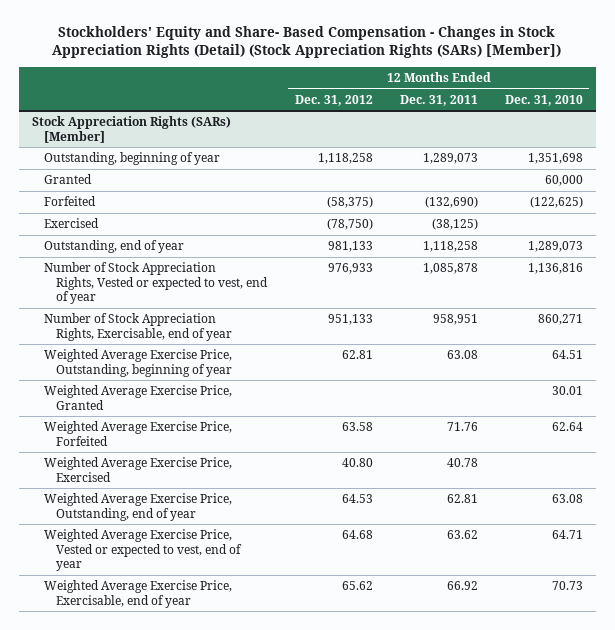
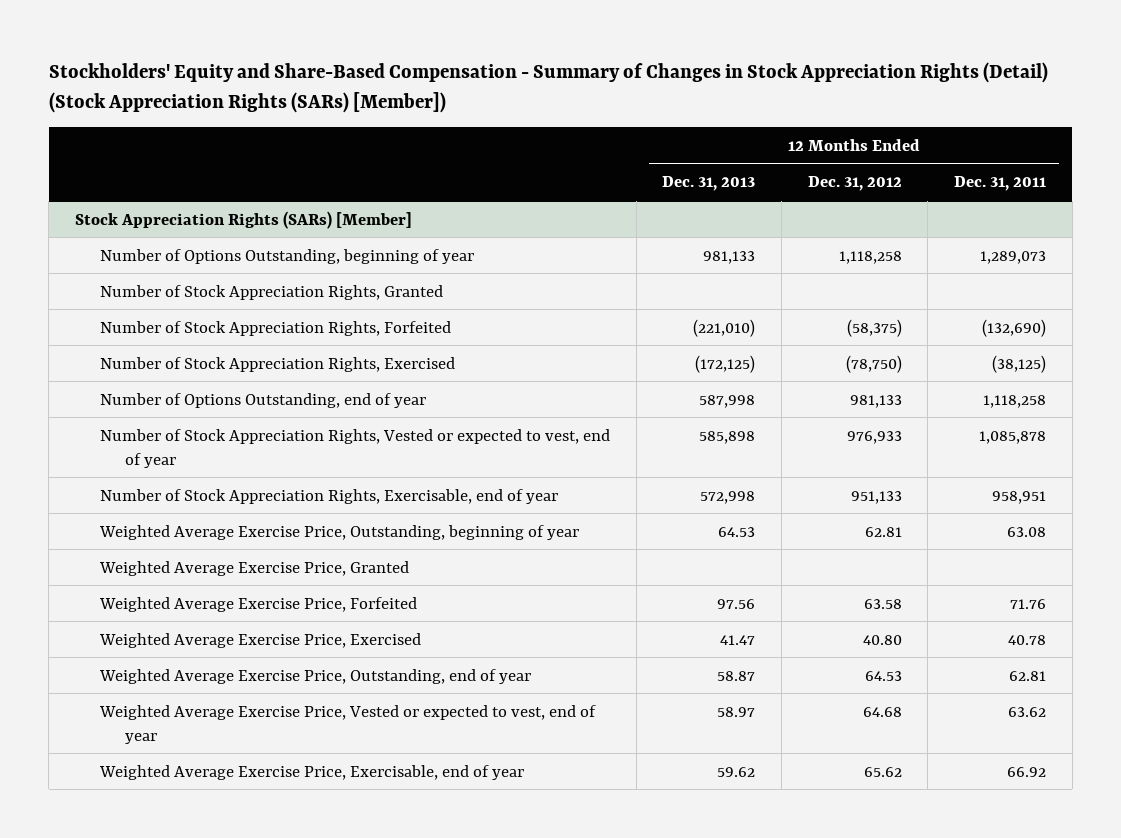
[52,25,562,59] Stockholders' Equity and Share- Based Compensation - Changes in Stock Appreciation Rights (Detail) (Stock Appreciation Rights (SARs) [Member]) -> [48,62,1048,114] Stockholders' Equity and Share-Based Compensation - Summary of Changes in Stock Appreciation Rights (Detail) (Stock Appreciation Rights (SARs) [Member])
[504,94,583,106] Dec. 31, 2010 -> none
none -> [662,176,756,192] Dec. 31, 2013
[44,152,221,166] Outstanding, beginning of year -> [99,248,474,264] Number of Options Outstanding, beginning of year
[44,174,93,185] Granted -> [99,284,443,300] Number of Stock Appreciation Rights, Granted
[44,196,97,207] Forfeited -> [99,320,451,336] Number of Stock Appreciation Rights, Forfeited
[44,218,100,229] Exercised -> [99,356,455,372] Number of Stock Appreciation Rights, Exercised
[44,240,185,254] Outstanding, end of year -> [99,392,426,408] Number of Options Outstanding, end of year

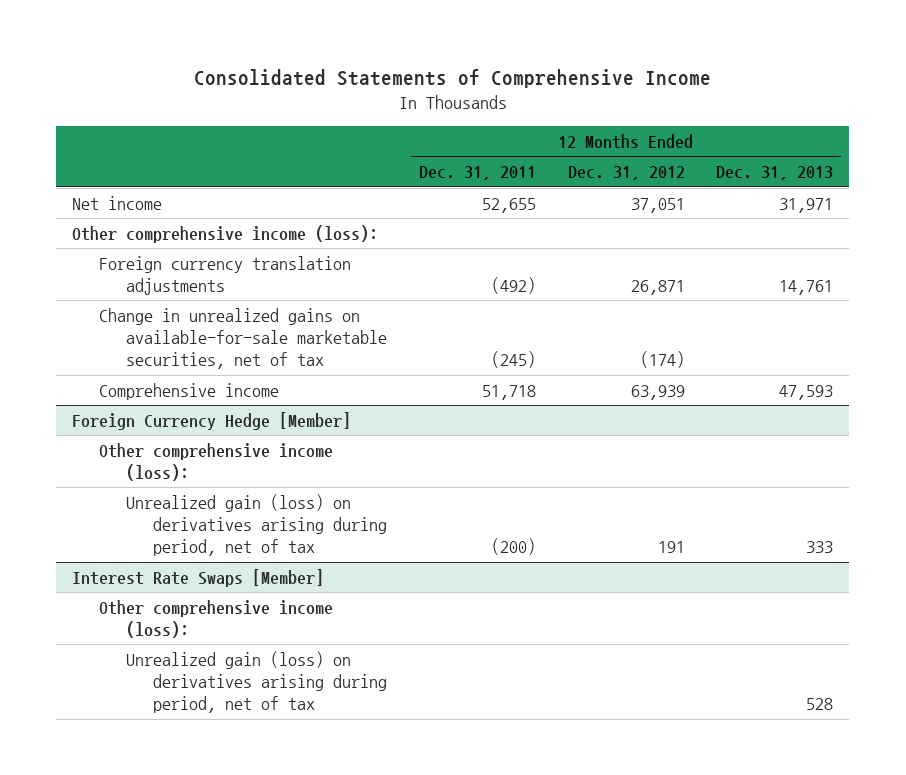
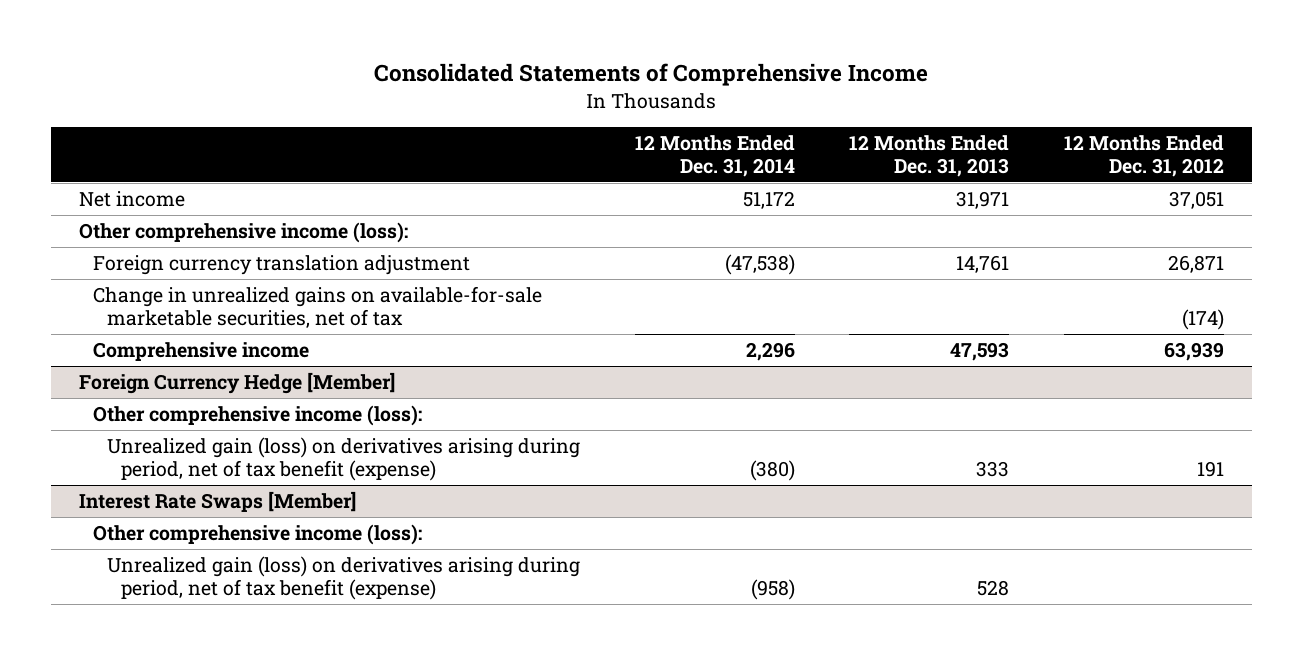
[419,166,537,181] Dec. 31, 2011 -> none
none -> [634,134,795,178] 12 Months Ended Dec. 31, 2014
[99,255,352,295] Foreign currency translation adjustments -> [92,254,470,275] Foreign currency translation adjustment
[126,493,388,557] Unrealized gain (loss) on derivatives arising during period, net of tax -> [106,436,580,482] Unrealized gain (loss) on derivatives arising during period, net of tax benefit (expense)
[126,650,388,714] Unrealized gain (loss) on derivatives arising during period, net of tax -> [106,555,580,601] Unrealized gain (loss) on derivatives arising during period, net of tax benefit (expense)

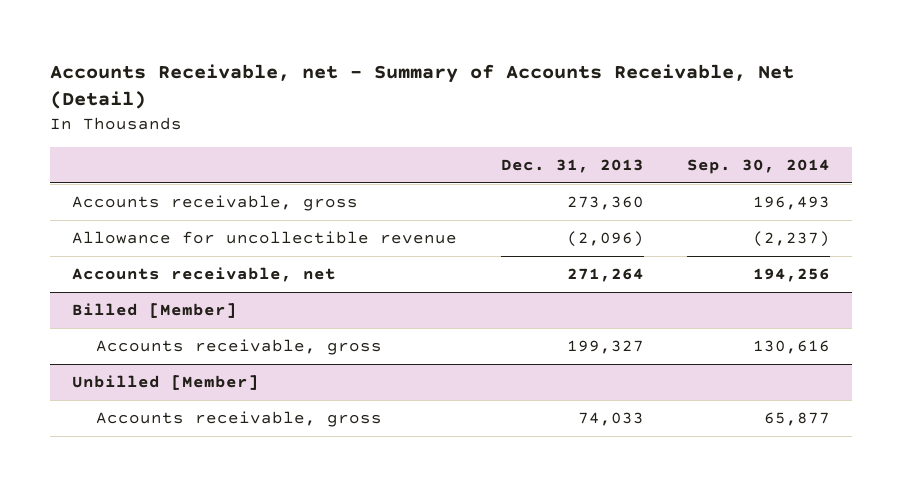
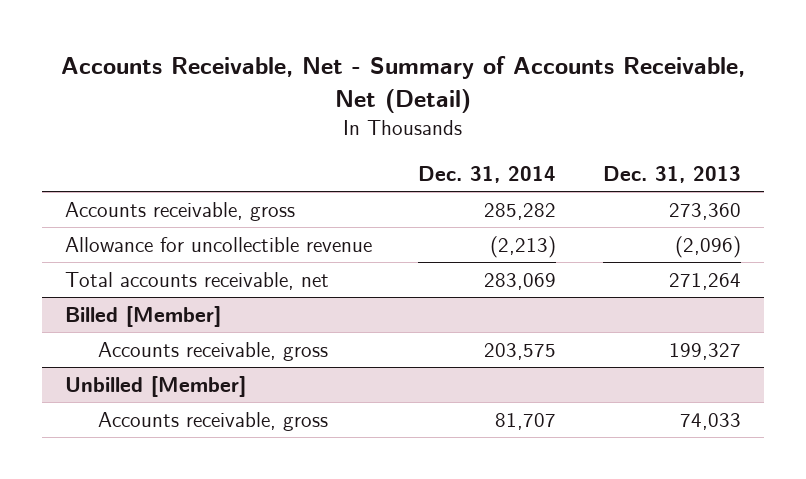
[50,63,795,110] Accounts Receivable, net - Summary of Accounts Receivable, Net (Detail) -> [60,56,745,113] Accounts Receivable, Net - Summary of Accounts Receivable, Net (Detail)
[687,158,831,174] Sep. 30, 2014 -> none
none -> [418,165,557,183] Dec. 31, 2014
[72,267,337,283] Accounts receivable, net -> [64,271,329,290] Total accounts receivable, net

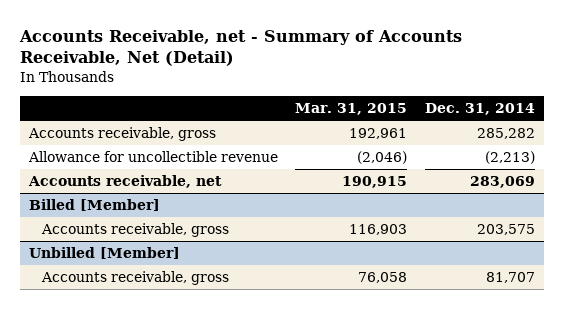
[60,56,745,113] Accounts Receivable, Net - Summary of Accounts Receivable, Net (Detail) -> [19,29,463,67] Accounts Receivable, net - Summary of Accounts Receivable, Net (Detail)
[602,165,741,183] Dec. 31, 2013 -> none
none -> [295,103,408,116] Mar. 31, 2015
[64,271,329,290] Total accounts receivable, net -> [27,175,222,189] Accounts receivable, net

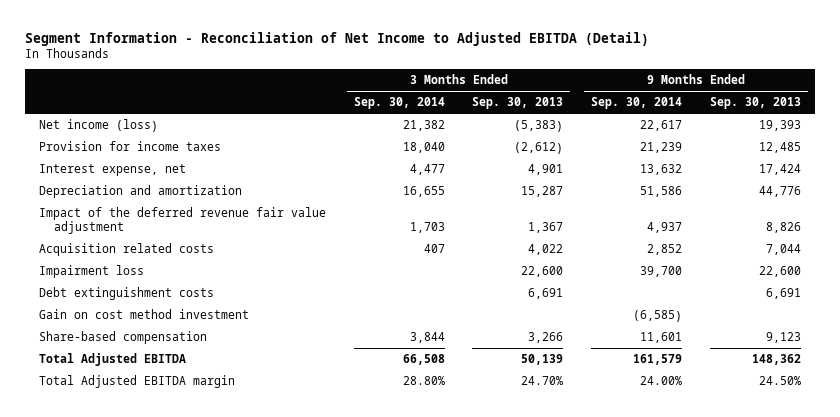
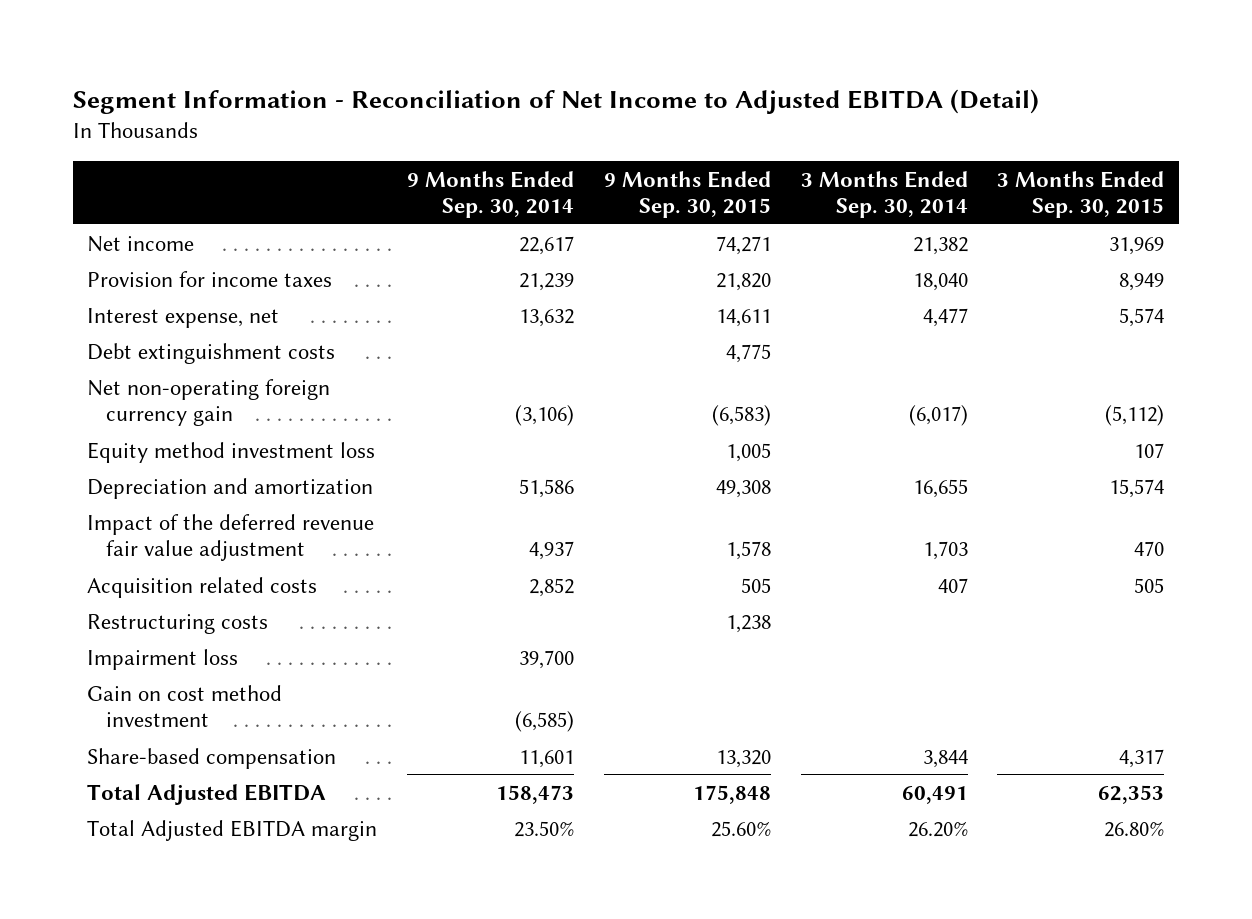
[472,97,564,110] Sep. 30, 2013 -> none
[709,97,801,110] Sep. 30, 2013 -> none
none -> [603,170,771,219] 9 Months Ended Sep. 30, 2015
none -> [997,170,1165,219] 3 Months Ended Sep. 30, 2015
[39,119,159,133] Net income (loss) -> [87,235,195,252] Net income
[39,287,215,301] Debt extinguishment costs -> [87,342,336,364] Debt extinguishment costs
none -> [87,378,331,426] Net non-operating foreign currency gain
none -> [87,441,376,463] Equity method investment loss
none -> [87,613,269,634] Restructuring costs
[402,354,445,366] 66,508 -> [901,785,968,804] 60,491
[633,354,683,366] 161,579 -> [496,784,575,804] 158,473
[402,376,445,386] 28.80% -> [907,820,968,837] 26.20%
[640,376,683,386] 24.00% -> [514,820,575,837] 23.50%

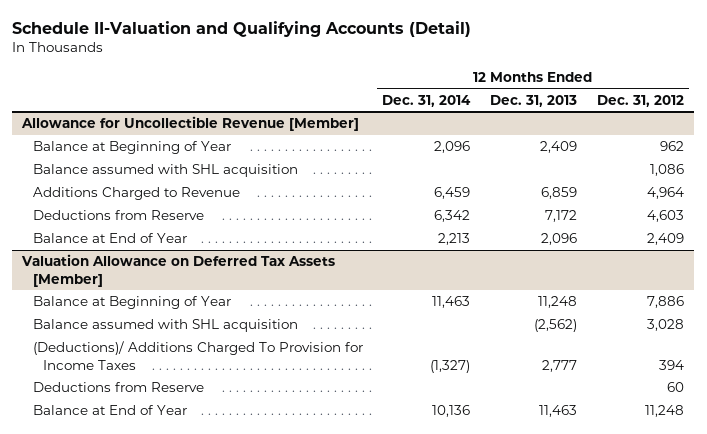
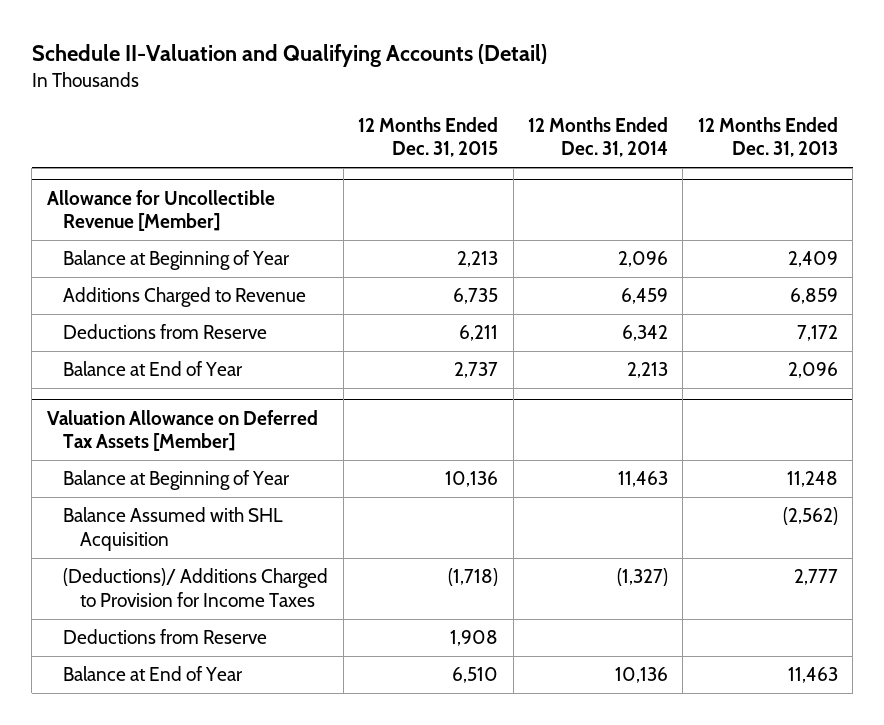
[597,94,685,107] Dec. 31, 2012 -> none
none -> [358,116,499,158] 12 Months Ended Dec. 31, 2015
[32,164,298,178] Balance assumed with SHL acquisition -> none
[32,319,298,333] Balance assumed with SHL acquisition -> [63,507,284,551] Balance Assumed with SHL Acquisition
[32,341,363,370] (Deductions)/ Additions Charged To Provision for Income Taxes -> [63,568,329,607] (Deductions)/ Additions Charged to Provision for Income Taxes

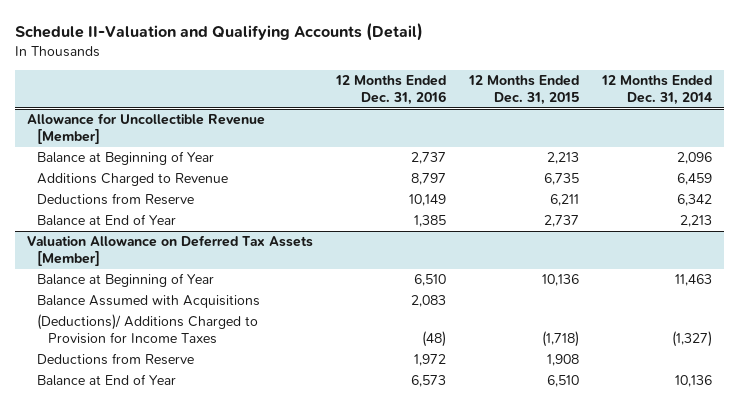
[697,116,838,158] 12 Months Ended Dec. 31, 2013 -> none
none -> [334,75,446,106] 12 Months Ended Dec. 31, 2016
[63,507,284,551] Balance Assumed with SHL Acquisition -> [37,295,261,309] Balance Assumed with Acquisitions

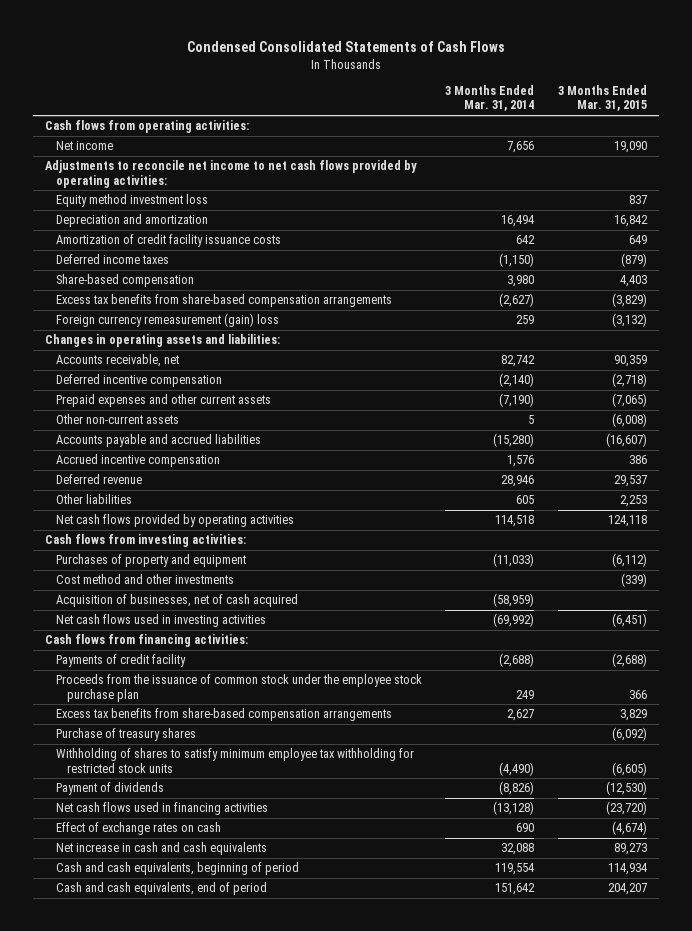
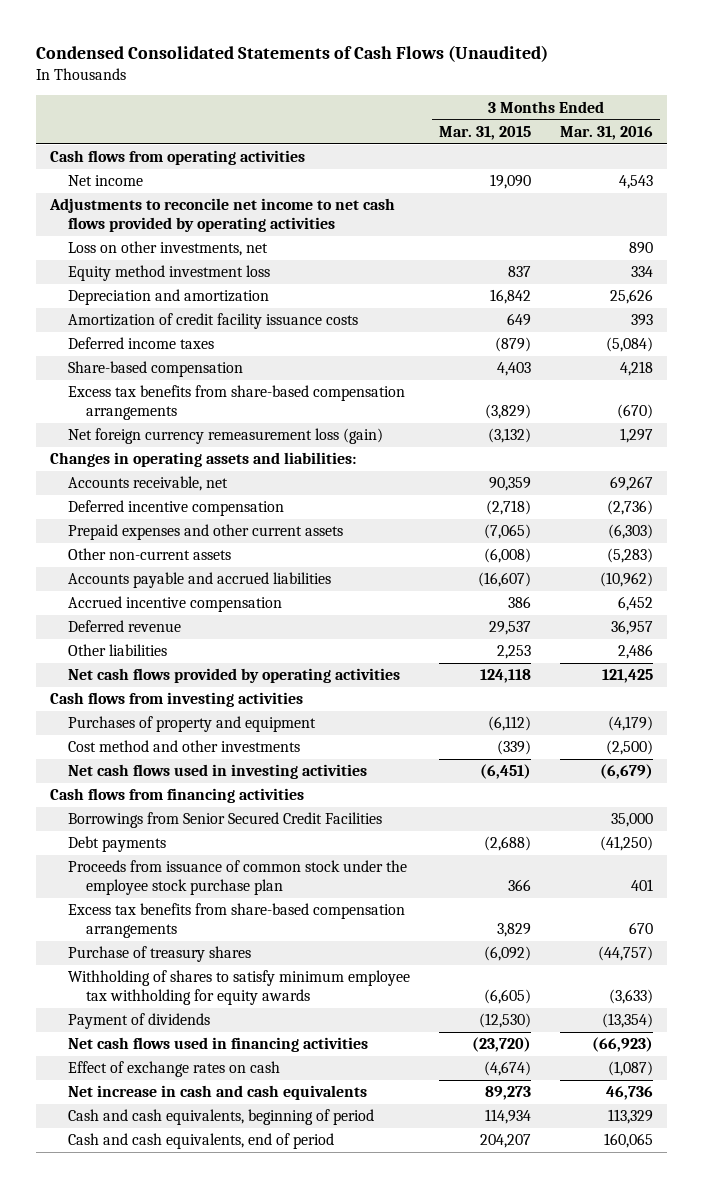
[186,40,505,52] Condensed Consolidated Statements of Cash Flows -> [35,45,548,63] Condensed Consolidated Statements of Cash Flows (Unaudited)
[445,85,535,112] 3 Months Ended Mar. 31, 2014 -> none
none -> [559,125,653,140] Mar. 31, 2016
[44,120,249,134] Cash flows from operating activities: -> [50,150,306,166] Cash flows from operating activities
[44,160,417,188] Adjustments to reconcile net income to net cash flows provided by operating activities: -> [49,198,396,233] Adjustments to reconcile net income to net cash flows provided by operating activities
none -> [67,241,268,257] Loss on other investments, net
[55,313,279,328] Foreign currency remeasurement (gain) loss -> [67,428,383,445] Net foreign currency remeasurement loss (gain)
[44,534,246,548] Cash flows from investing activities: -> [50,692,304,708] Cash flows from investing activities
[55,594,298,608] Acquisition of businesses, net of cash acquired -> none
[44,634,248,648] Cash flows from financing activities: -> [50,788,305,804] Cash flows from financing activities
none -> [67,812,382,829] Borrowings from Senior Secured Credit Facilities
[55,654,186,668] Payments of credit facility -> [67,836,166,853] Debt payments
[55,674,422,702] Proceeds from the issuance of common stock under the employee stock purchase plan -> [67,860,407,896] Proceeds from issuance of common stock under the employee stock purchase plan
[55,748,414,773] Withholding of shares to satisfy minimum employee tax withholding for restricted stock units -> [67,970,410,1006] Withholding of shares to satisfy minimum employee tax withholding for equity awards

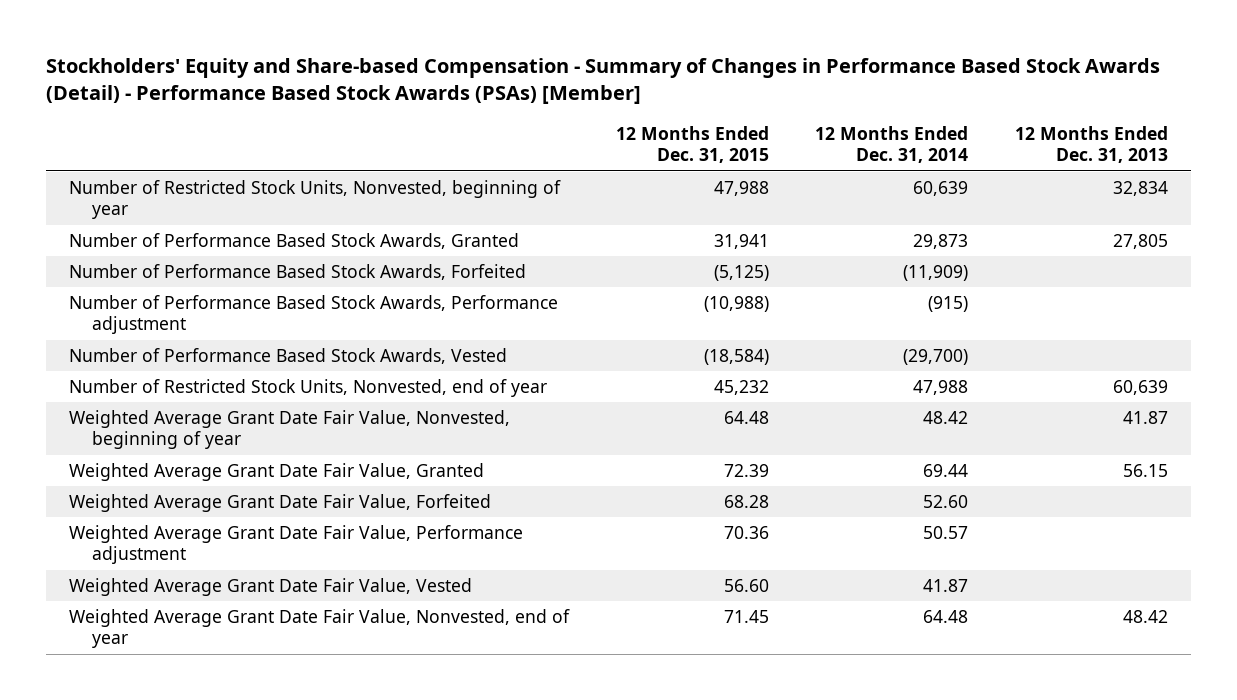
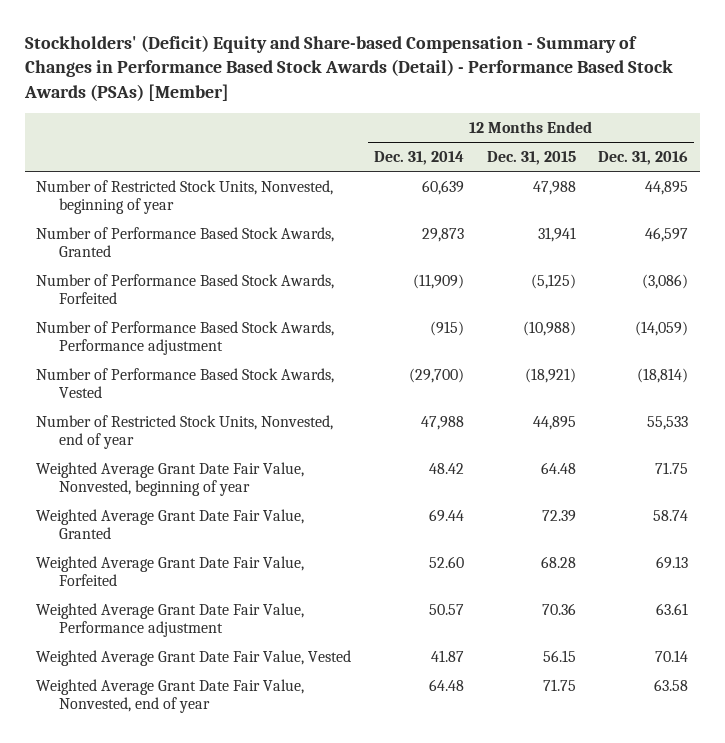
[46,58,1161,105] Stockholders' Equity and Share-based Compensation - Summary of Changes in Performance Based Stock Awards (Detail) - Performance Based Stock Awards (PSAs) [Member] -> [24,35,674,101] Stockholders' (Deficit) Equity and Share-based Compensation - Summary of Changes in Performance Based Stock Awards (Detail) - Performance Based Stock Awards (PSAs) [Member]
[1014,126,1168,164] 12 Months Ended Dec. 31, 2013 -> none
none -> [598,150,689,165] Dec. 31, 2016
[703,348,769,365] (18,584) -> [524,367,576,383] (18,921)
[713,379,769,395] 45,232 -> [532,415,576,430] 44,895
[723,578,769,592] 56.60 -> [542,649,576,662] 56.15
[723,609,769,623] 71.45 -> [542,678,576,691] 71.75

